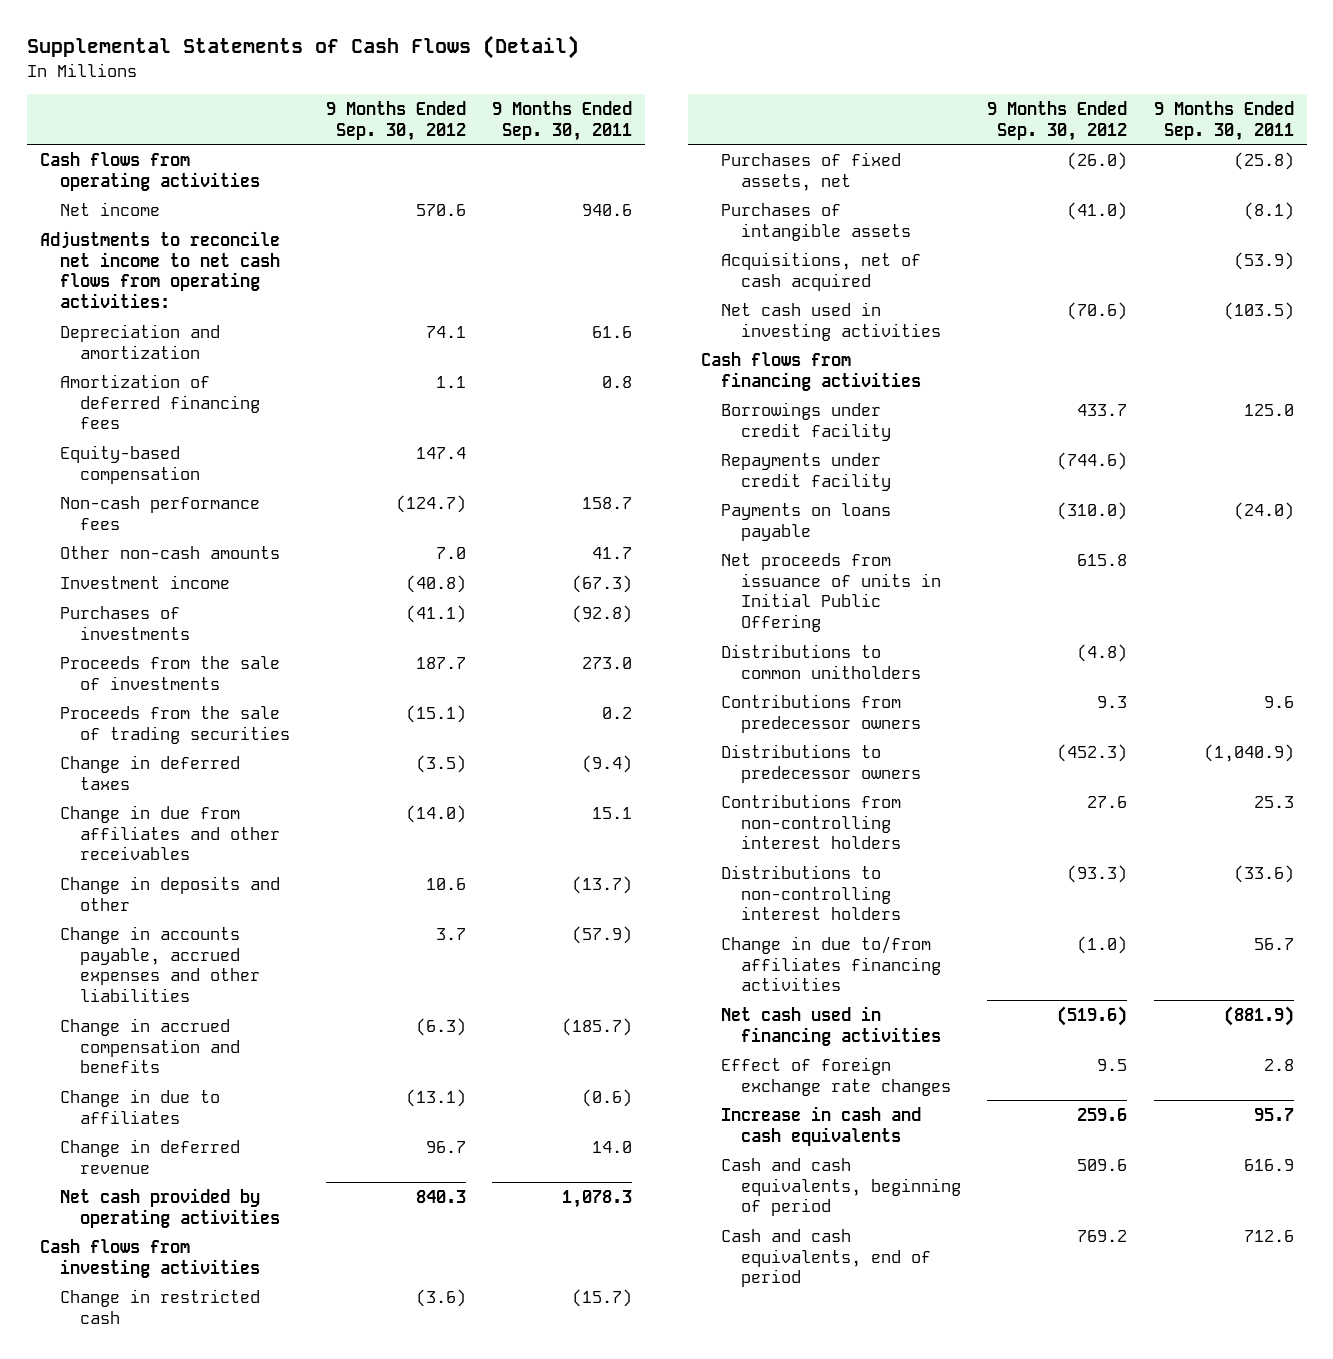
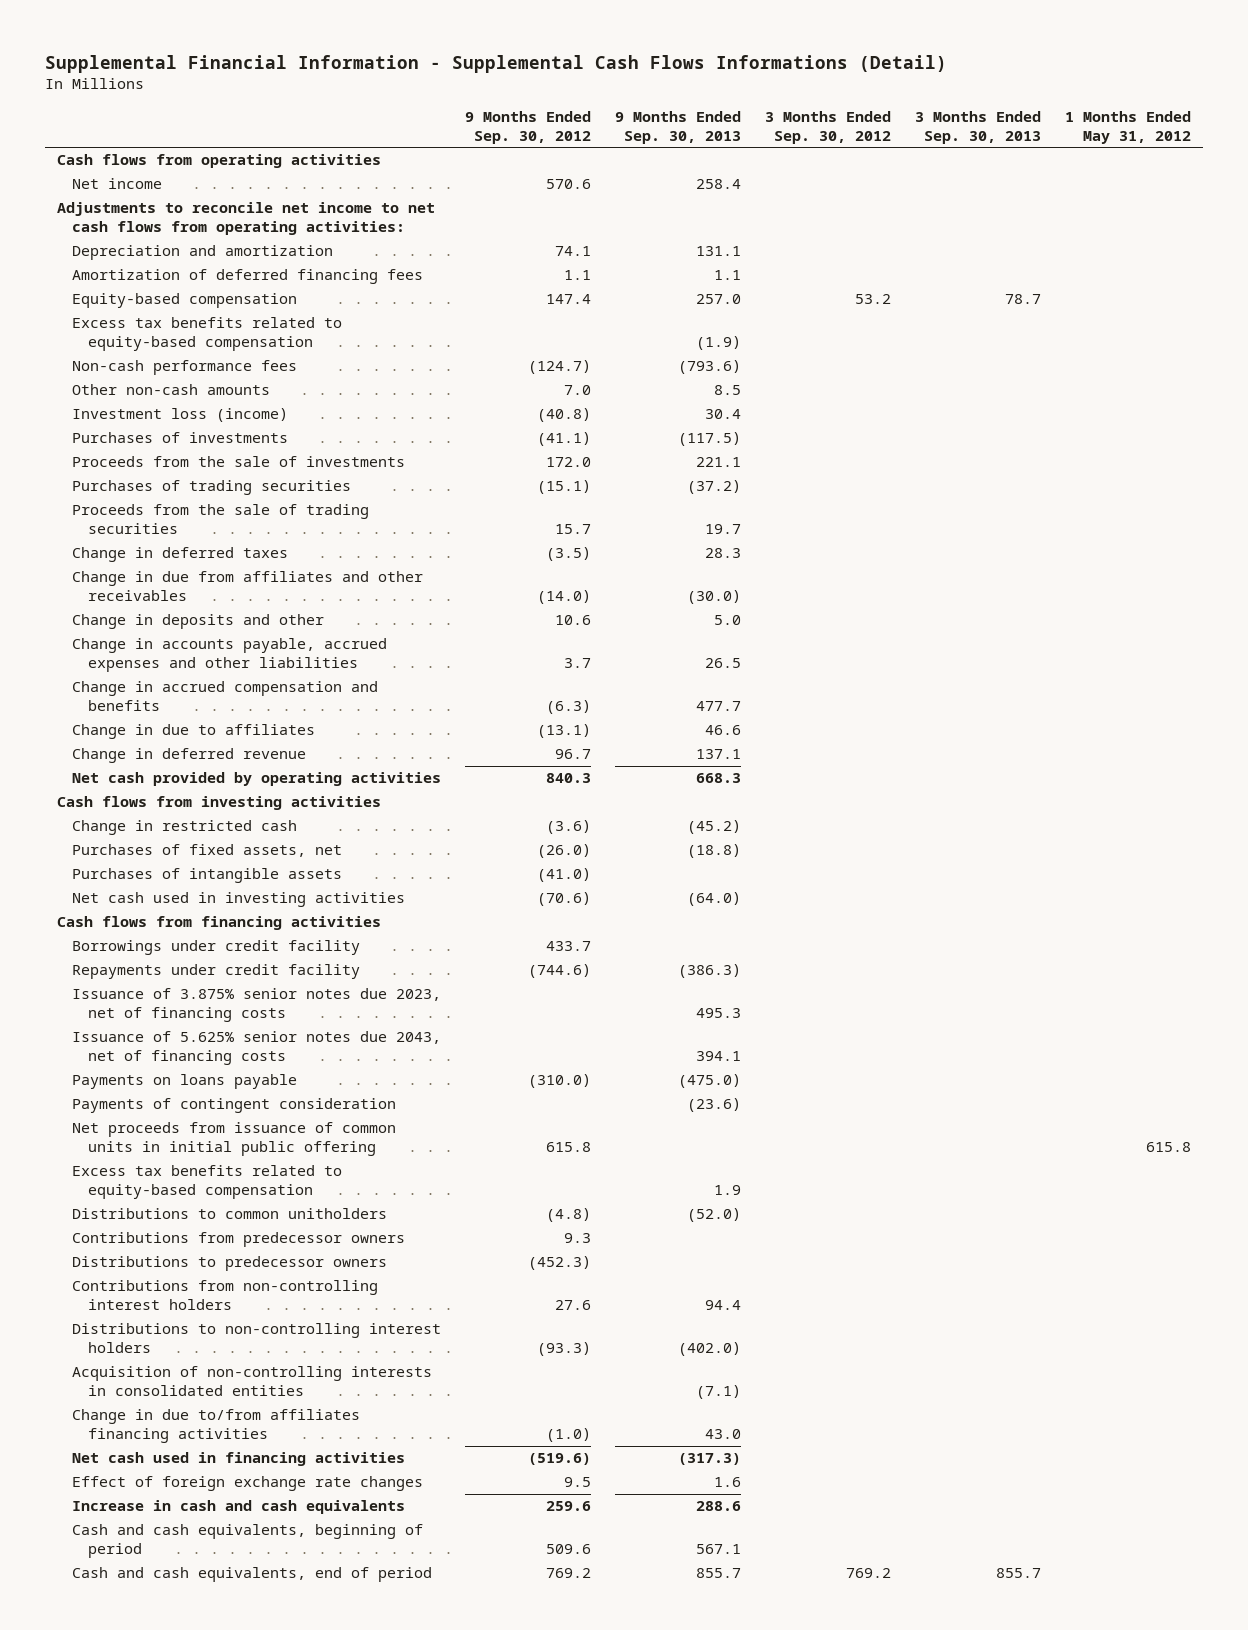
[26,35,579,60] Supplemental Statements of Cash Flows (Detail) -> [45,54,948,73] Supplemental Financial Information - Supplemental Cash Flows Informations (Detail)
[492,100,633,141] 9 Months Ended Sep. 30, 2011 -> none
none -> [615,110,742,144] 9 Months Ended Sep. 30, 2013
none -> [765,110,892,144] 3 Months Ended Sep. 30, 2012
none -> [914,110,1041,144] 3 Months Ended Sep. 30, 2013
none -> [1064,110,1191,144] 1 Months Ended May 31, 2012
none -> [72,317,343,352] Excess tax benefits related to equity-based compensation
[59,574,230,589] Investment income -> [72,408,289,423] Investment loss (income)
[415,656,466,669] 187.7 -> [546,457,592,468] 172.0
none -> [72,480,352,496] Purchases of trading securities
[405,704,466,723] (15.1) -> [555,524,592,535] 15.7
[721,251,922,291] Acquisitions, net of cash acquired -> none
none -> [72,988,442,1023] Issuance of 3.875% senior notes due 2023, net of financing costs
none -> [72,1031,442,1066] Issuance of 5.625% senior notes due 2043, net of financing costs
none -> [72,1098,397,1114] Payments of contingent consideration
[721,552,942,633] Net proceeds from issuance of units in Initial Public Offering -> [72,1122,397,1157] Net proceeds from issuance of common units in initial public offering
none -> [72,1165,343,1200] Excess tax benefits related to equity-based compensation
none -> [72,1366,433,1397] Acquisition of non-controlling interests in consolidated entities

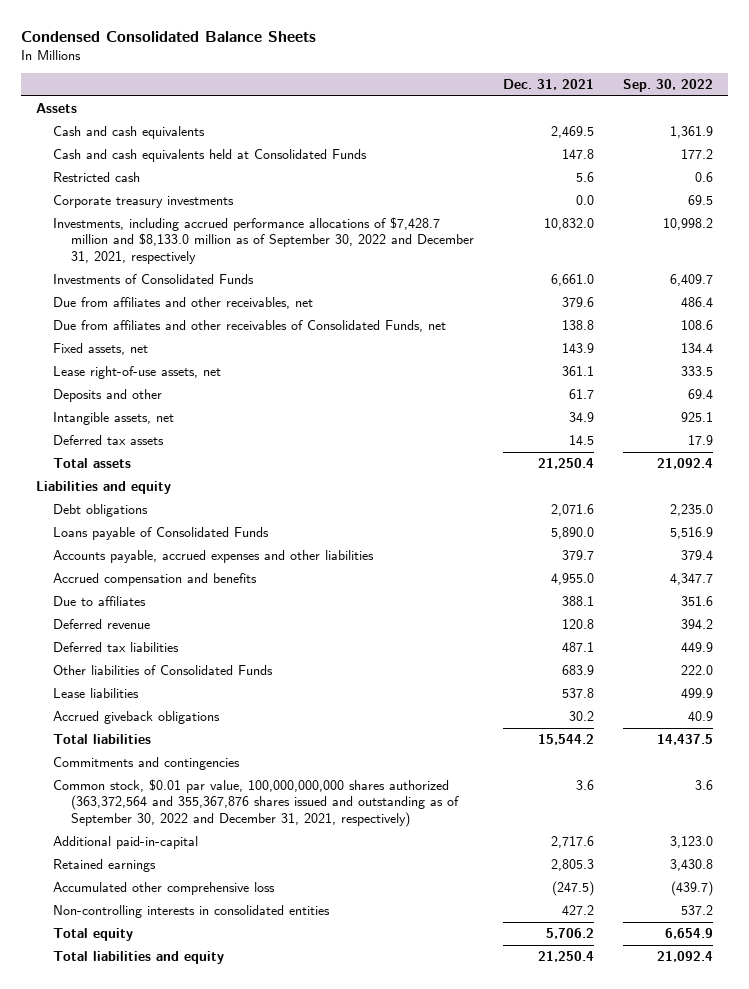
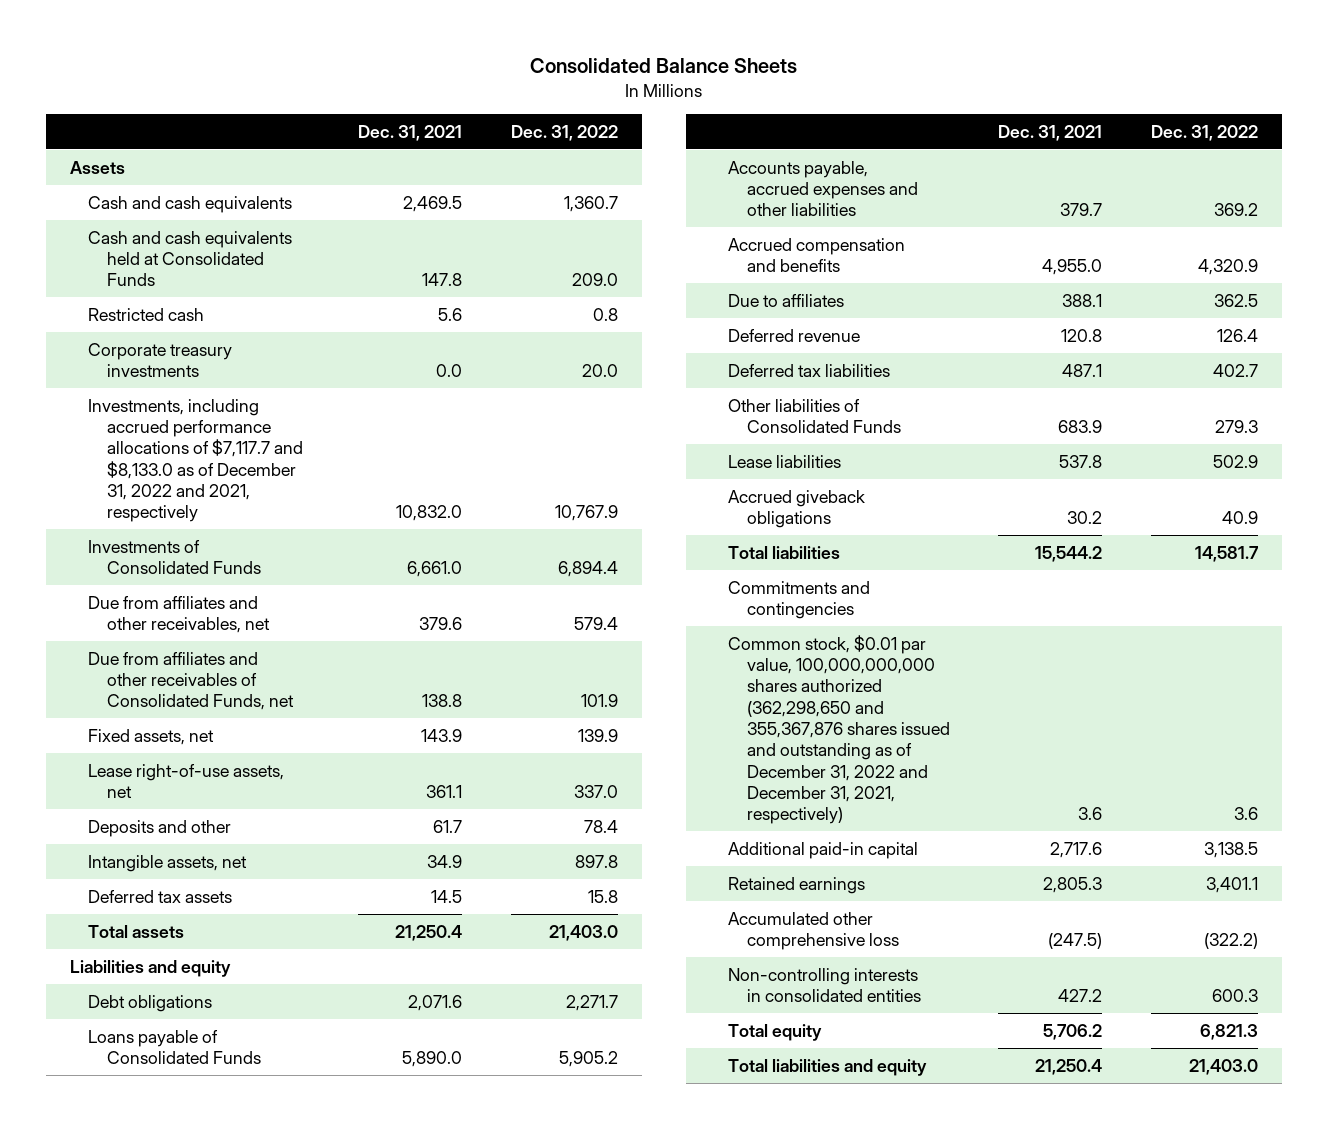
[20,30,316,42] Condensed Consolidated Balance Sheets -> [529,57,797,73] Consolidated Balance Sheets
[623,79,714,93] Sep. 30, 2022 -> none
none -> [510,124,618,141] Dec. 31, 2022
[53,217,474,264] Investments, including accrued performance allocations of $7,428.7 million and $8,133.0 million as of September 30, 2022 and December 31, 2021, respectively -> [88,398,303,523] Investments, including accrued performance allocations of $7,117.7 and $8,133.0 as of December 31, 2022 and 2021, respectively
[53,779,459,827] Common stock, $0.01 par value, 100,000,000,000 shares authorized (363,372,564 and 355,367,876 shares issued and outstanding as of September 30, 2022 and December 31, 2021, respectively) -> [728,634,950,825] Common stock, $0.01 par value, 100,000,000,000 shares authorized (362,298,650 and 355,367,876 shares issued and outstanding as of December 31, 2022 and December 31, 2021, respectively)
[53,836,199,850] Additional paid-in-capital -> [728,841,919,859] Additional paid-in capital

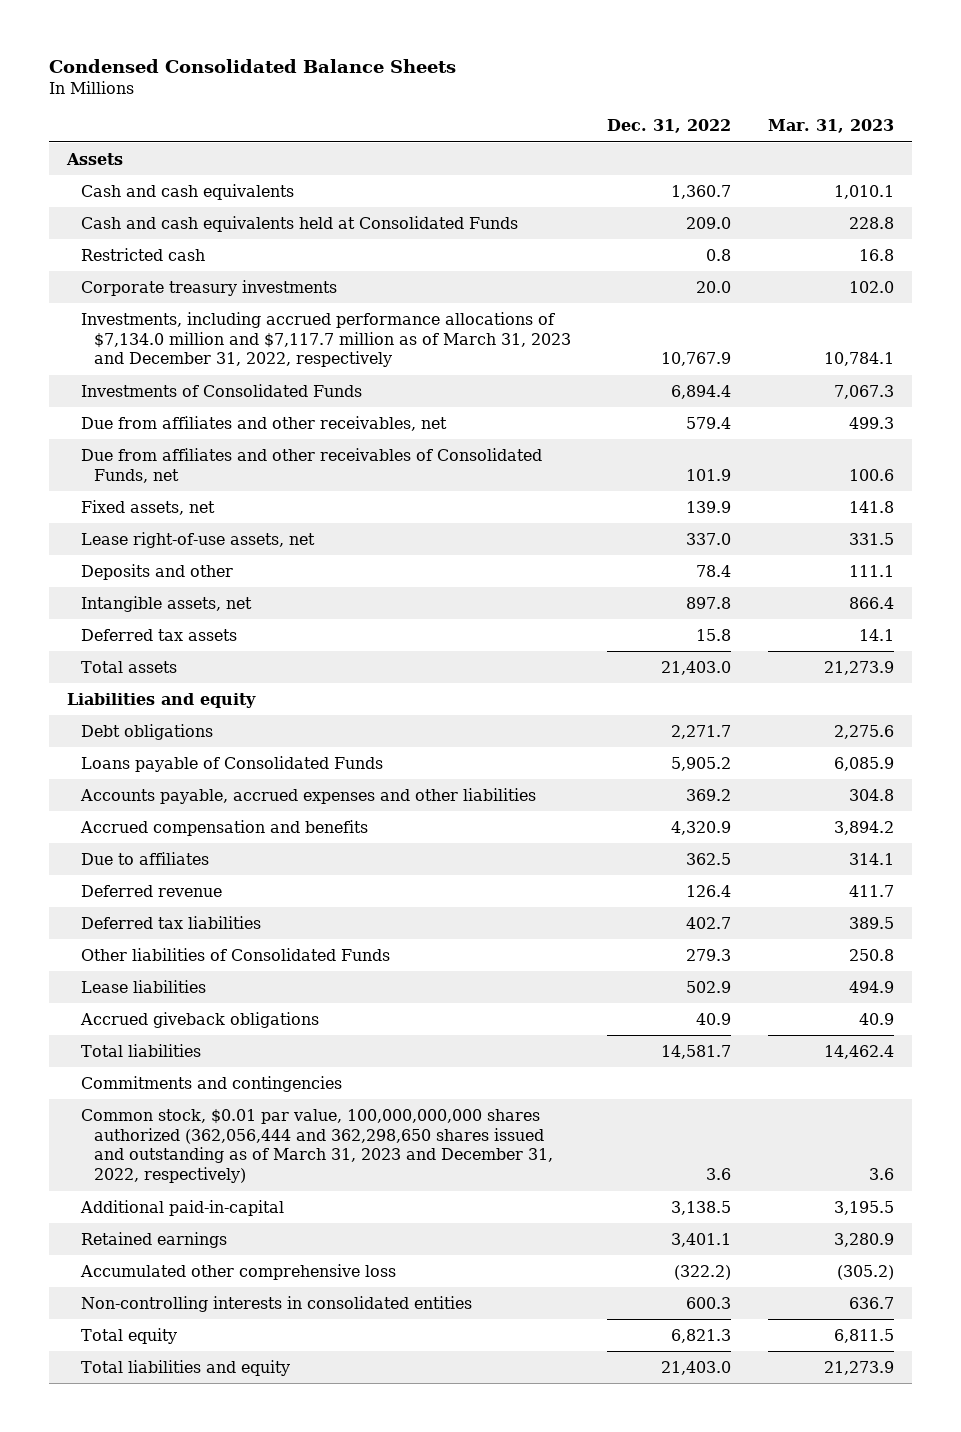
[529,57,797,73] Consolidated Balance Sheets -> [49,59,457,74] Condensed Consolidated Balance Sheets
[358,124,463,141] Dec. 31, 2021 -> none
none -> [767,119,894,134] Mar. 31, 2023
[88,398,303,523] Investments, including accrued performance allocations of $7,117.7 and $8,133.0 as of December 31, 2022 and 2021, respectively -> [80,311,571,368] Investments, including accrued performance allocations of $7,134.0 million and $7,117.7 million as of March 31, 2023 and December 31, 2022, respectively
[728,634,950,825] Common stock, $0.01 par value, 100,000,000,000 shares authorized (362,298,650 and 355,367,876 shares issued and outstanding as of December 31, 2022 and December 31, 2021, respectively) -> [80,1108,553,1184] Common stock, $0.01 par value, 100,000,000,000 shares authorized (362,056,444 and 362,298,650 shares issued and outstanding as of March 31, 2023 and December 31, 2022, respectively)
[728,841,919,859] Additional paid-in capital -> [79,1199,284,1216] Additional paid-in-capital

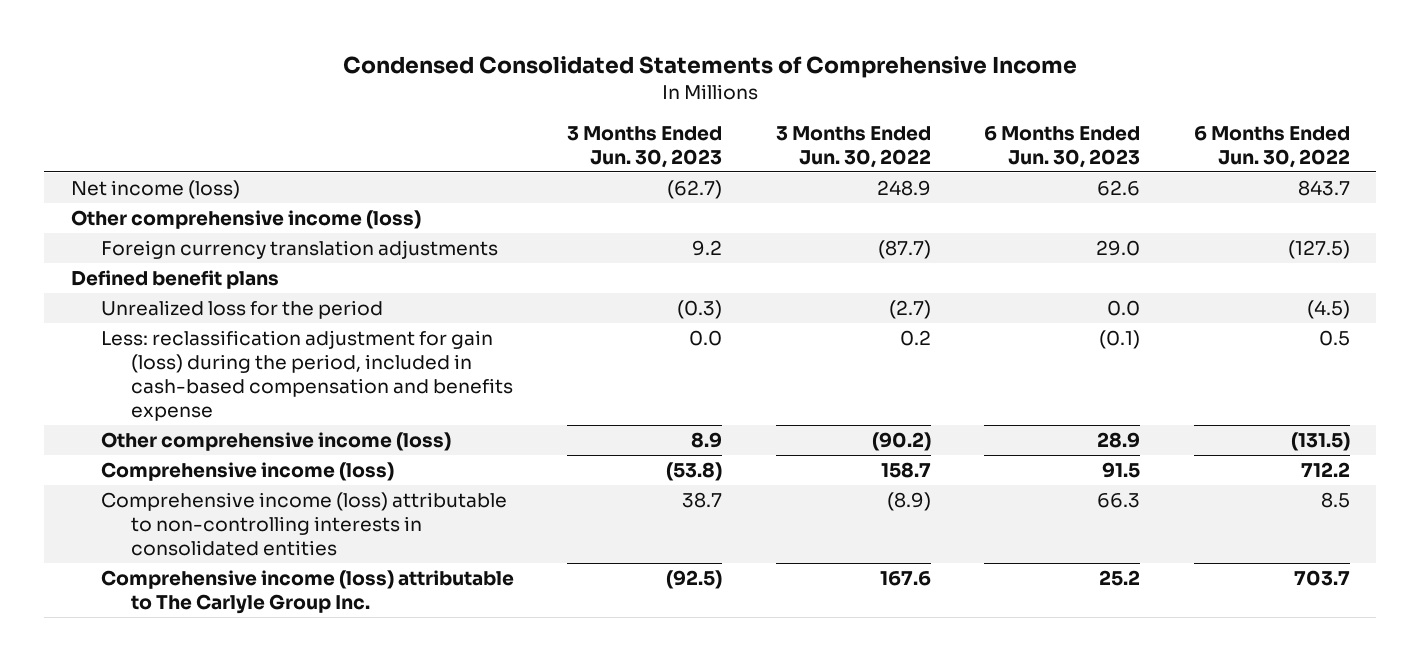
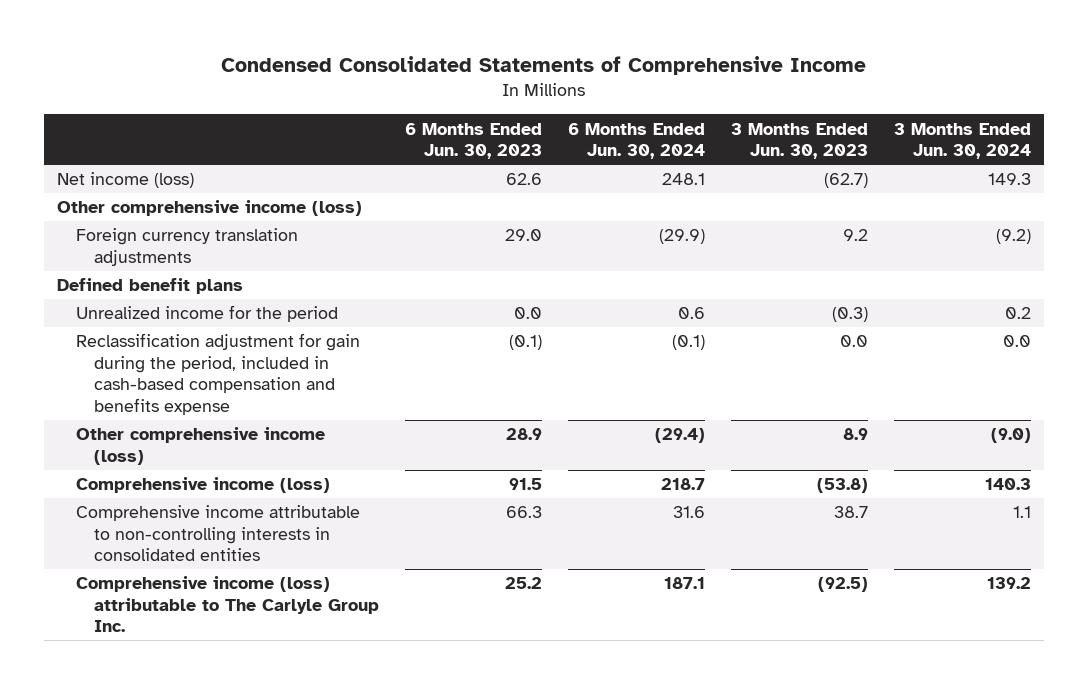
[775,125,931,168] 3 Months Ended Jun. 30, 2022 -> none
[1193,125,1350,168] 6 Months Ended Jun. 30, 2022 -> none
none -> [568,122,706,160] 6 Months Ended Jun. 30, 2024
none -> [894,122,1032,160] 3 Months Ended Jun. 30, 2024
[100,299,383,319] Unrealized loss for the period -> [75,305,338,323] Unrealized income for the period
[100,329,513,421] Less: reclassification adjustment for gain (loss) during the period, included in cash-based compensation and benefits expense -> [75,333,360,415] Reclassification adjustment for gain during the period, included in cash-based compensation and benefits expense
[100,491,507,556] Comprehensive income (loss) attributable to non-controlling interests in consolidated entities -> [75,505,360,562] Comprehensive income attributable to non-controlling interests in consolidated entities

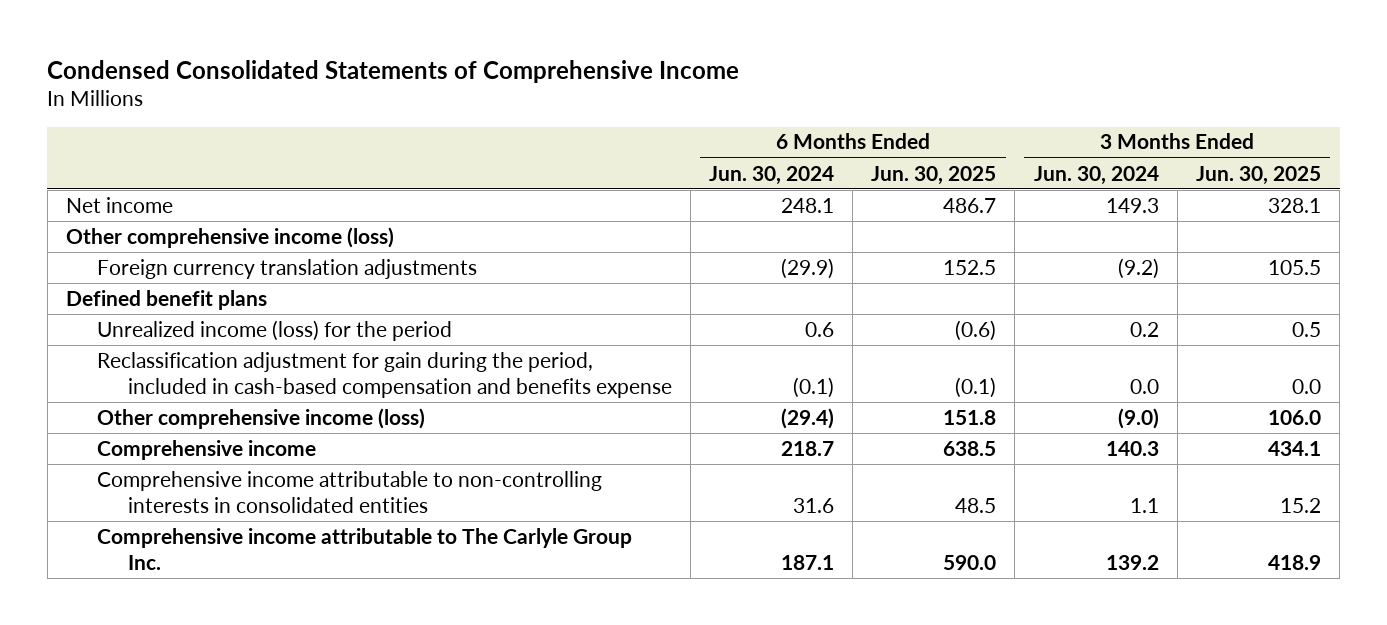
[405,122,543,160] 6 Months Ended Jun. 30, 2023 -> none
[731,122,869,160] 3 Months Ended Jun. 30, 2023 -> none
none -> [871,165,997,185] Jun. 30, 2025
none -> [1195,165,1321,185] Jun. 30, 2025
[57,172,195,189] Net income (loss) -> [65,196,173,213] Net income
[75,305,338,323] Unrealized income for the period -> [96,319,452,341] Unrealized income (loss) for the period
[75,477,330,494] Comprehensive income (loss) -> [96,439,316,460] Comprehensive income
[75,576,380,633] Comprehensive income (loss) attributable to The Carlyle Group Inc. -> [96,527,632,570] Comprehensive income attributable to The Carlyle Group Inc.

